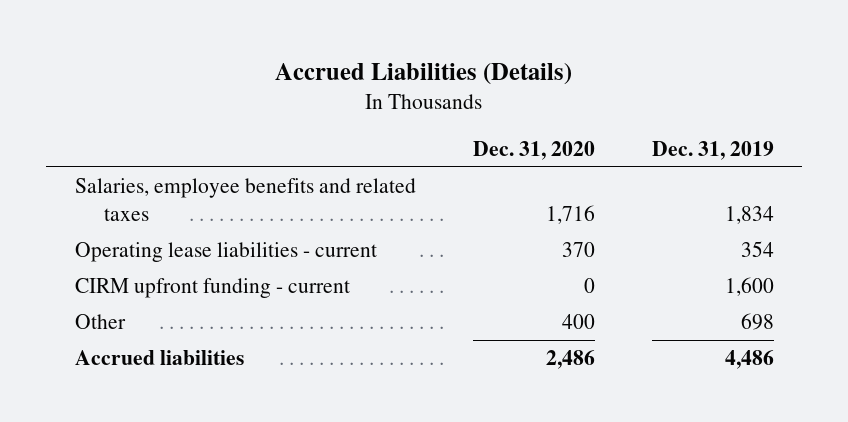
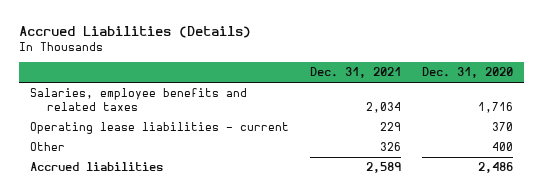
[651,140,774,160] Dec. 31, 2019 -> none
none -> [310,67,402,79] Dec. 31, 2021
[74,278,350,299] CIRM upfront funding - current -> none

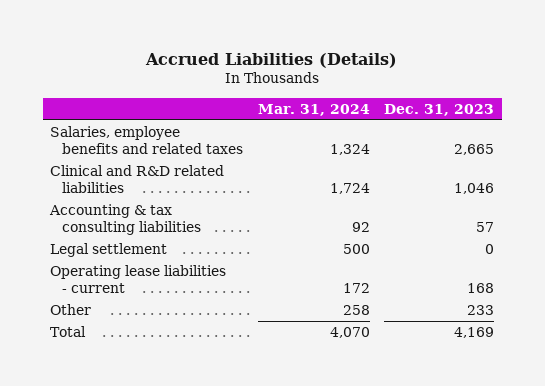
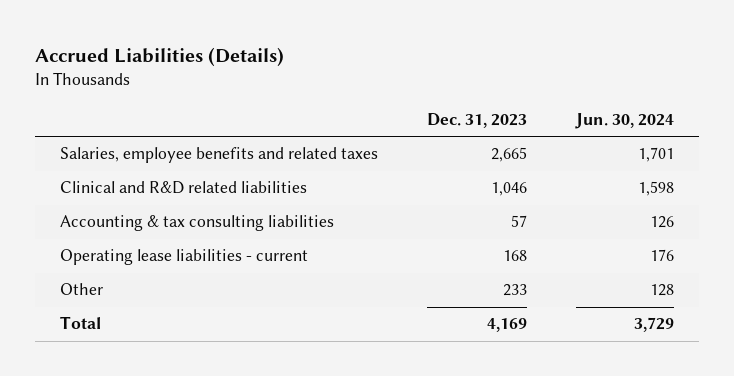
[257,103,370,116] Mar. 31, 2024 -> none
none -> [575,112,675,129] Jun. 30, 2024
[50,243,168,258] Legal settlement -> none

